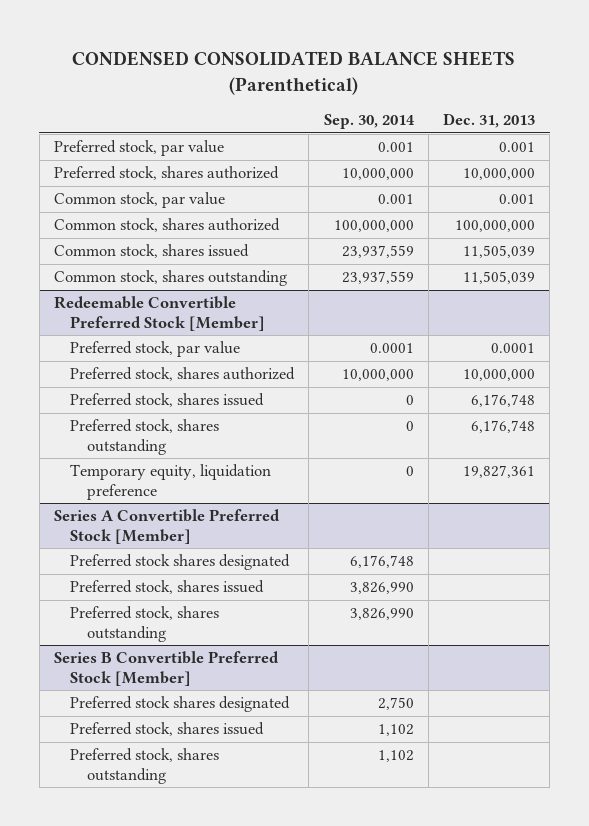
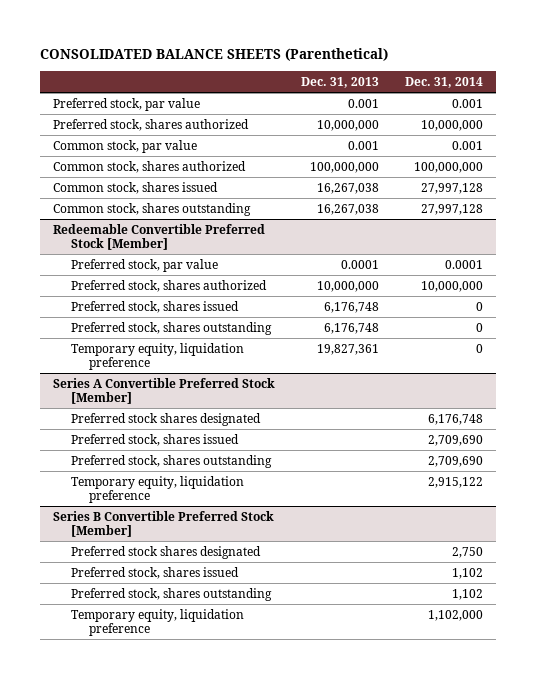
[72,50,516,95] CONDENSED CONSOLIDATED BALANCE SHEETS (Parenthetical) -> [40,47,389,61] CONSOLIDATED BALANCE SHEETS (Parenthetical)
[323,114,415,130] Sep. 30, 2014 -> none
none -> [404,76,483,88] Dec. 31, 2014
[462,245,535,259] 11,505,039 -> [317,182,380,194] 16,267,038
[462,271,535,285] 11,505,039 -> [317,203,380,215] 16,267,038
none -> [70,475,244,503] Temporary equity, liquidation preference
none -> [70,608,244,636] Temporary equity, liquidation preference

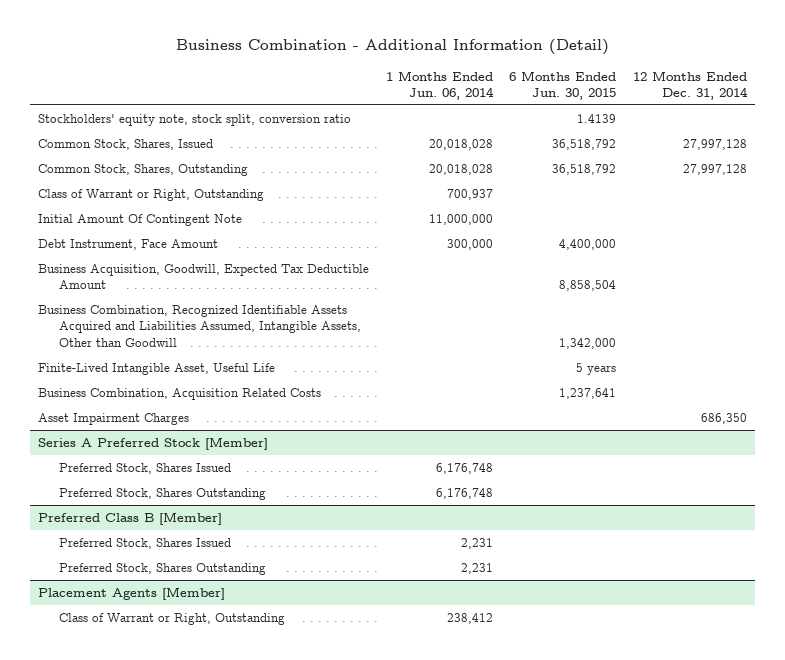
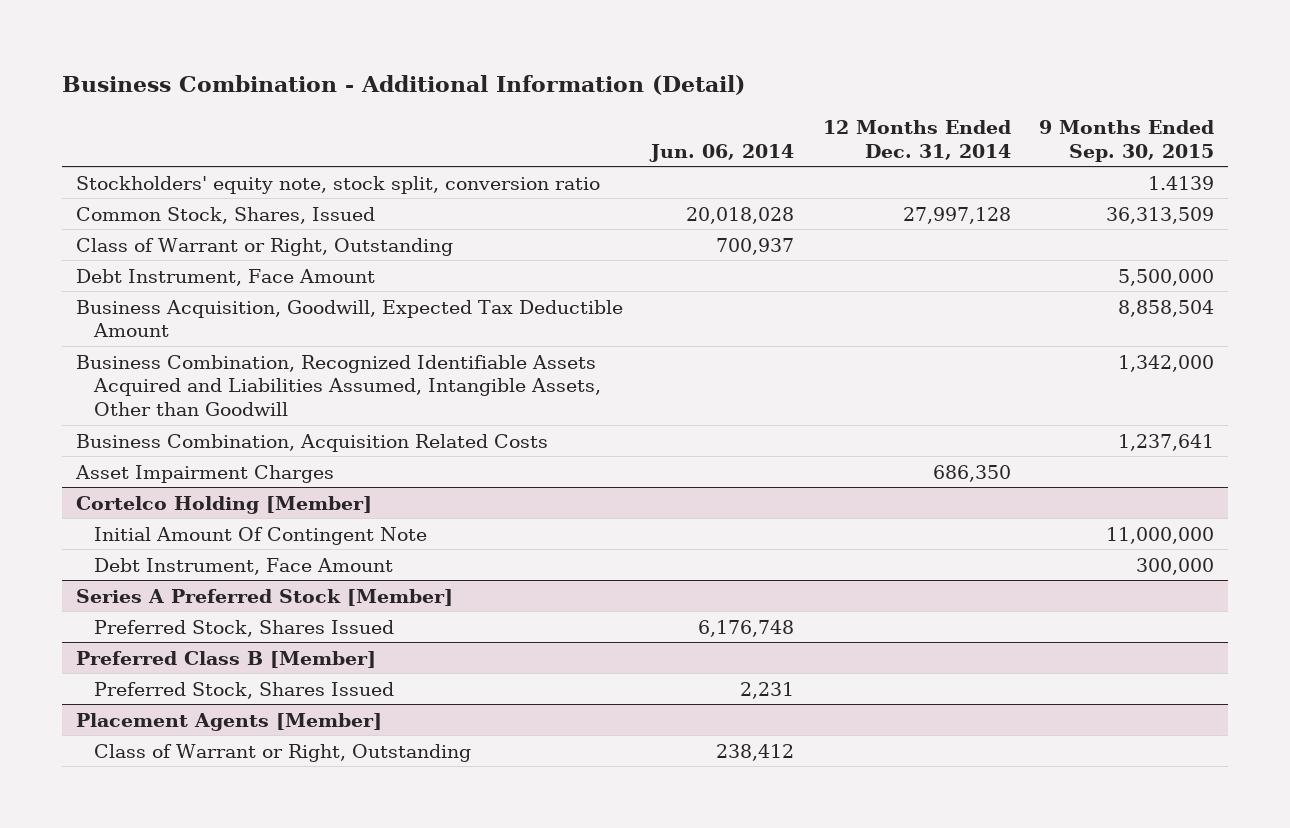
[385,70,494,100] 1 Months Ended Jun. 06, 2014 -> none
[509,70,617,100] 6 Months Ended Jun. 30, 2015 -> none
none -> [649,143,795,162] Jun. 06, 2014
none -> [1038,119,1214,162] 9 Months Ended Sep. 30, 2015
[38,164,249,177] Common Stock, Shares, Outstanding -> none
[38,214,243,227] Initial Amount Of Contingent Note -> none
[38,363,276,376] Finite-Lived Intangible Asset, Useful Life -> none
none -> [76,495,373,514] Cortelco Holding [Member]
none -> [94,526,428,545] Initial Amount Of Contingent Note
none -> [94,557,394,575] Debt Instrument, Face Amount
[58,488,266,501] Preferred Stock, Shares Outstanding -> none
[58,563,266,576] Preferred Stock, Shares Outstanding -> none

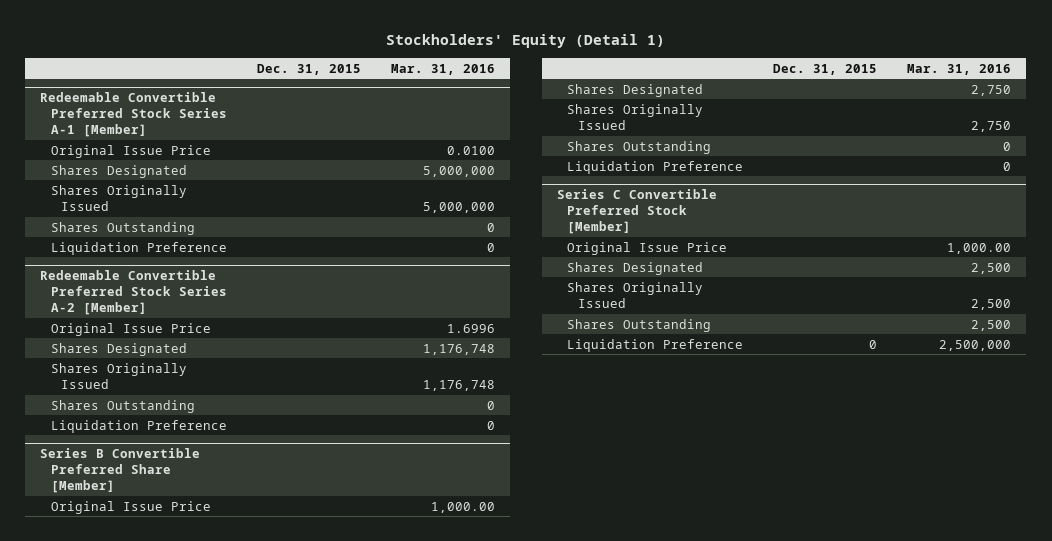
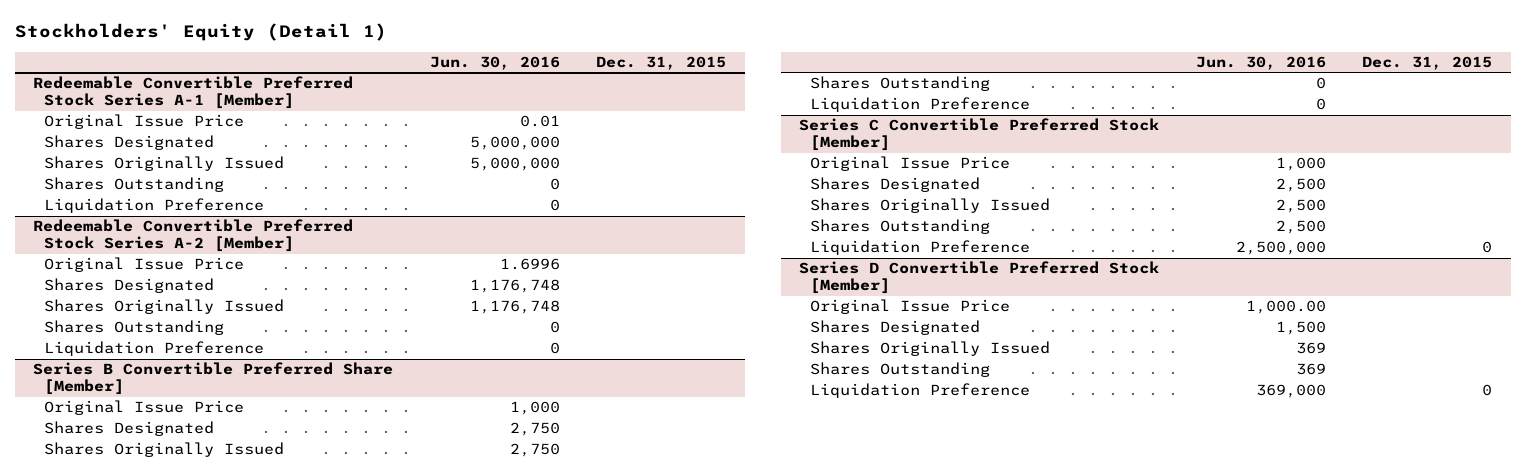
[390,63,495,75] Mar. 31, 2016 -> none
none -> [429,56,560,71] Jun. 30, 2016
none -> [799,261,1160,295] Series D Convertible Preferred Stock [Member]
none -> [810,299,1011,315] Original Issue Price
none -> [810,320,981,336] Shares Designated
none -> [810,341,1051,357] Shares Originally Issued
none -> [810,362,991,378] Shares Outstanding
none -> [810,383,1031,399] Liquidation Preference

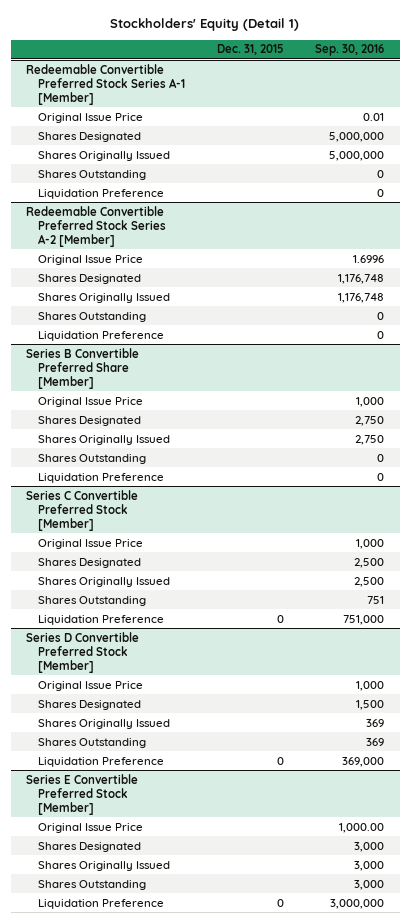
[429,56,560,71] Jun. 30, 2016 -> none
none -> [315,44,385,57] Sep. 30, 2016
none -> [26,773,139,815] Series E Convertible Preferred Stock [Member]
none -> [38,822,144,833] Original Issue Price
none -> [38,841,142,852] Shares Designated
none -> [38,860,171,871] Shares Originally Issued
none -> [38,879,147,890] Shares Outstanding
none -> [38,898,165,909] Liquidation Preference

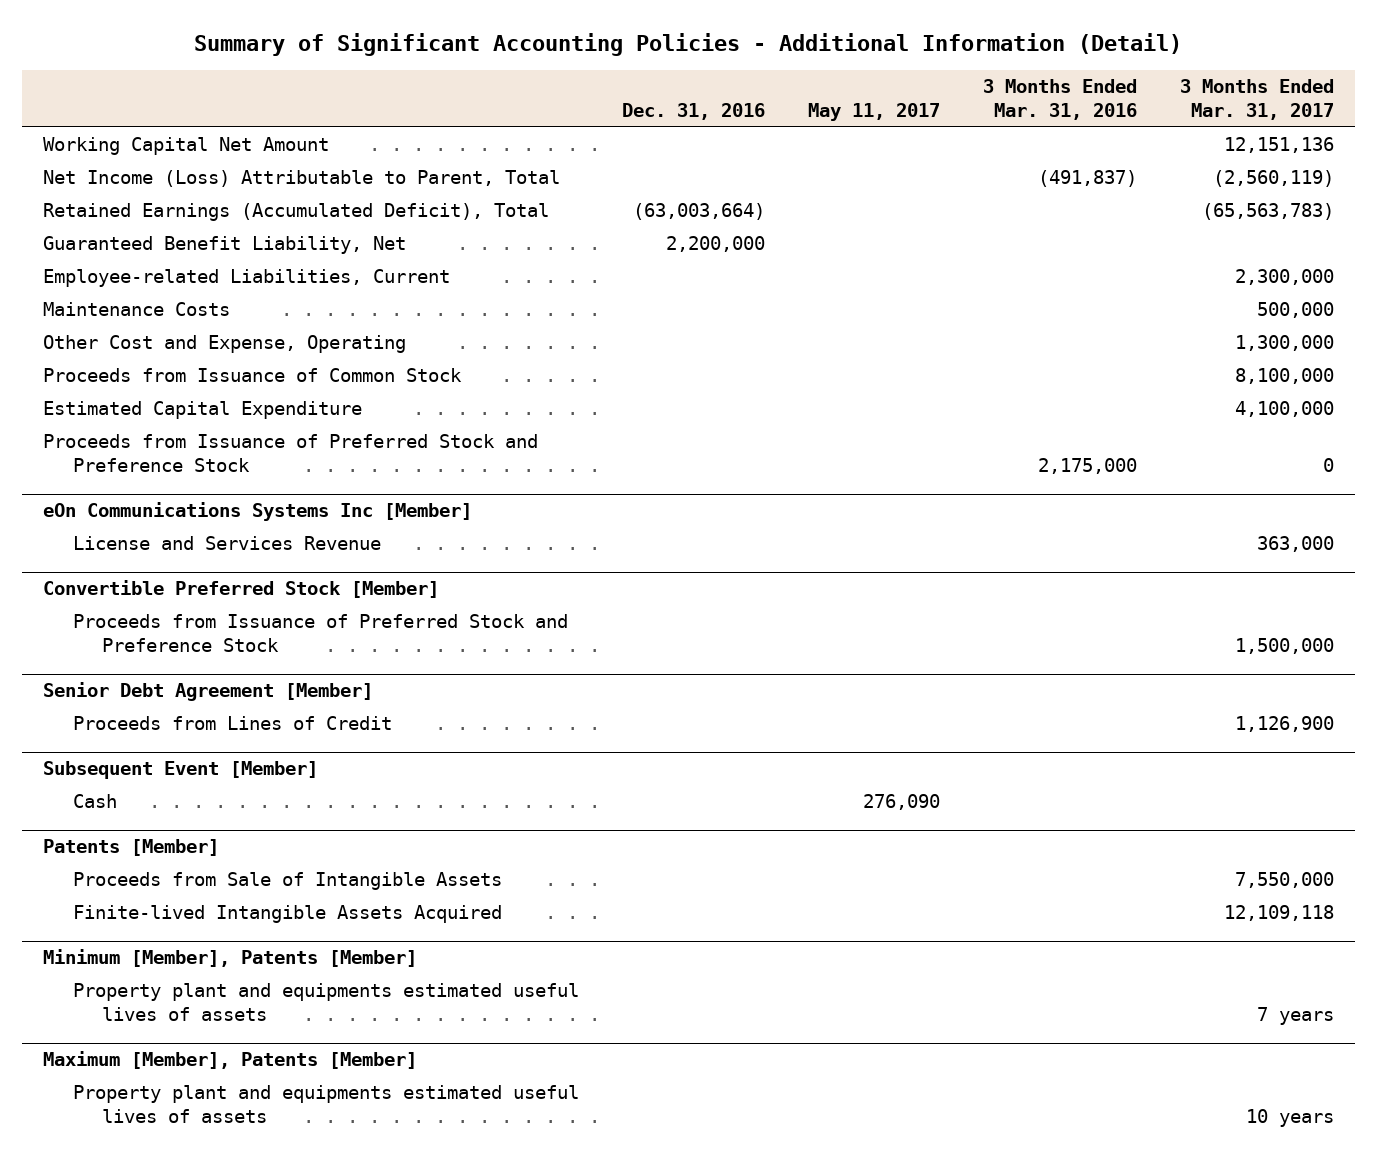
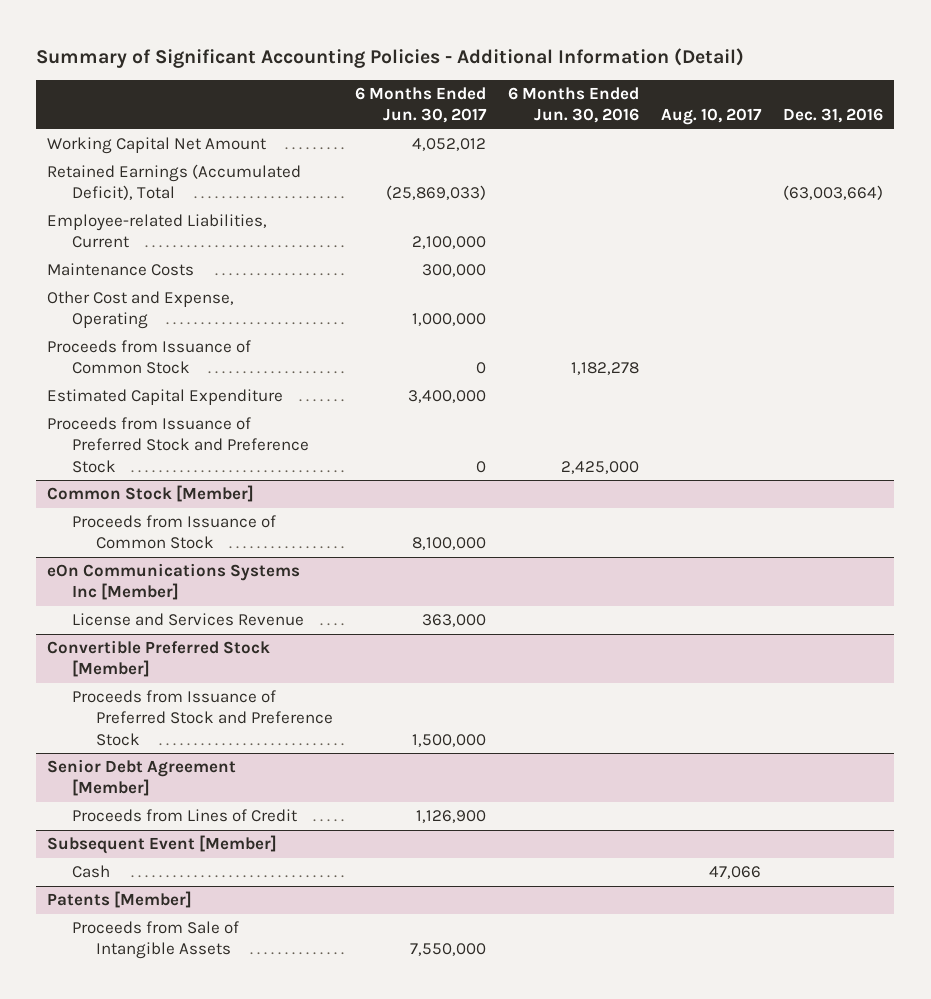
[807,103,940,122] May 11, 2017 -> none
[982,78,1137,121] 3 Months Ended Mar. 31, 2016 -> none
[1179,78,1334,121] 3 Months Ended Mar. 31, 2017 -> none
none -> [355,87,488,124] 6 Months Ended Jun. 30, 2017
none -> [508,87,640,124] 6 Months Ended Jun. 30, 2016
none -> [661,108,763,126] Aug. 10, 2017
[43,170,561,188] Net Income (Loss) Attributable to Parent, Total -> none
[43,236,407,255] Guaranteed Benefit Liability, Net -> none
none -> [47,485,255,503] Common Stock [Member]
none -> [71,515,276,550] Proceeds from Issuance of Common Stock
[72,905,502,924] Finite-lived Intangible Assets Acquired -> none
[43,949,418,968] Minimum [Member], Patents [Member] -> none
[72,983,579,1022] Property plant and equipments estimated useful lives of assets -> none
[43,1051,418,1070] Maximum [Member], Patents [Member] -> none
[72,1085,579,1124] Property plant and equipments estimated useful lives of assets -> none

